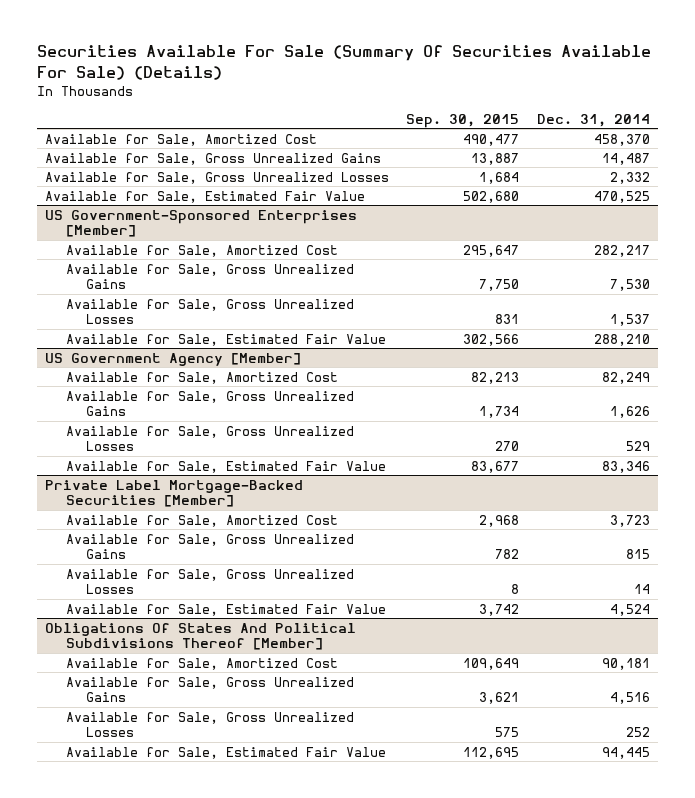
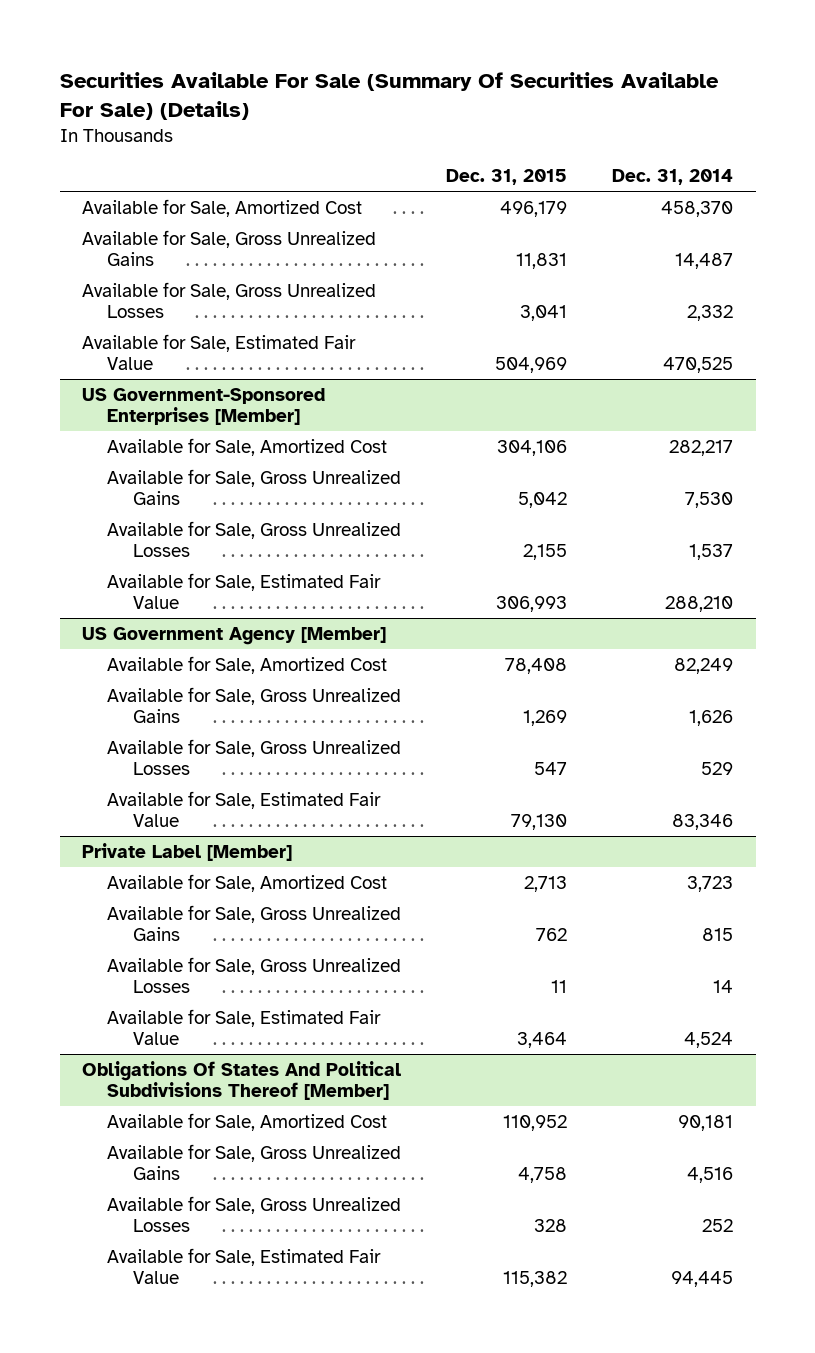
[406,113,520,128] Sep. 30, 2015 -> none
none -> [446,169,568,186] Dec. 31, 2015
[45,479,304,508] Private Label Mortgage-Backed Securities [Member] -> [81,842,292,861] Private Label [Member]

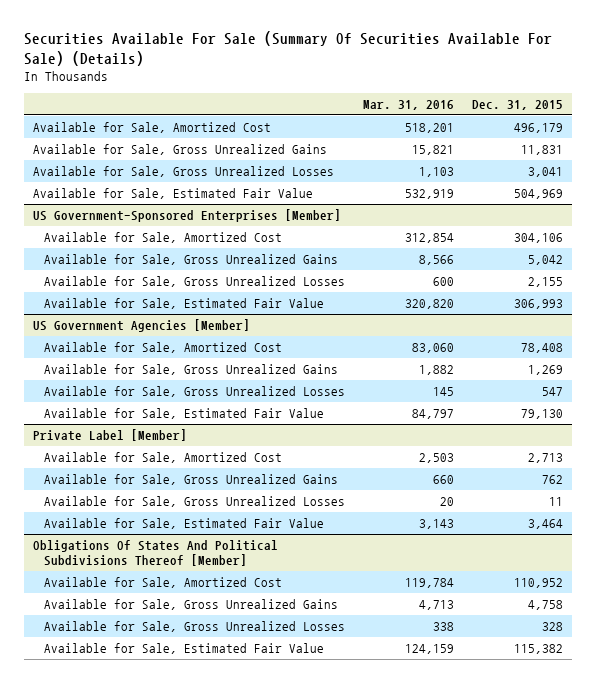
[612,169,734,186] Dec. 31, 2014 -> none
none -> [363,99,455,110] Mar. 31, 2016
[81,626,386,645] US Government Agency [Member] -> [32,319,250,333] US Government Agencies [Member]

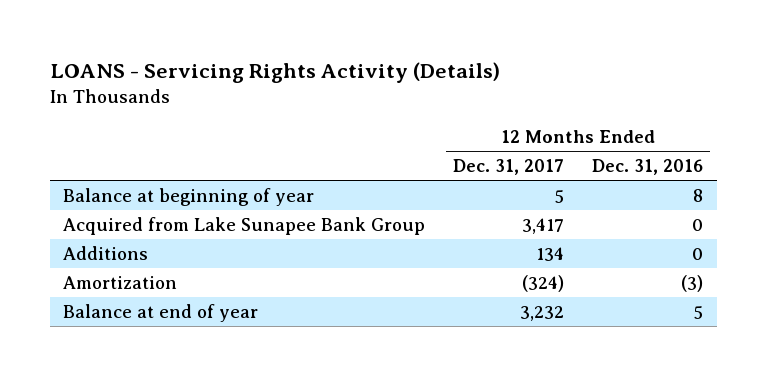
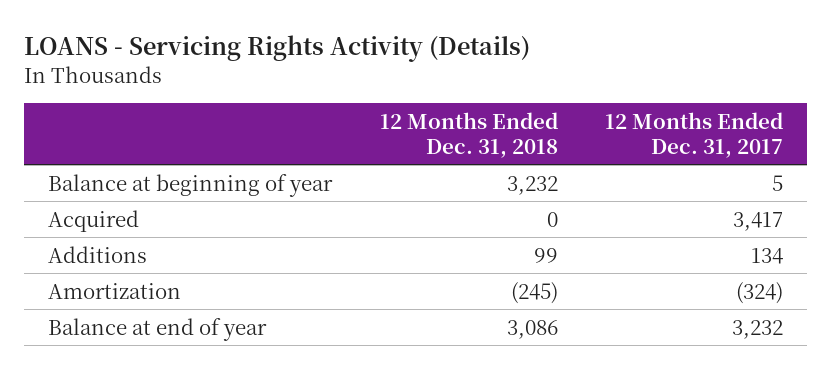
[592,159,704,176] Dec. 31, 2016 -> none
none -> [379,111,558,158] 12 Months Ended Dec. 31, 2018
[63,217,426,236] Acquired from Lake Sunapee Bank Group -> [47,209,139,232] Acquired

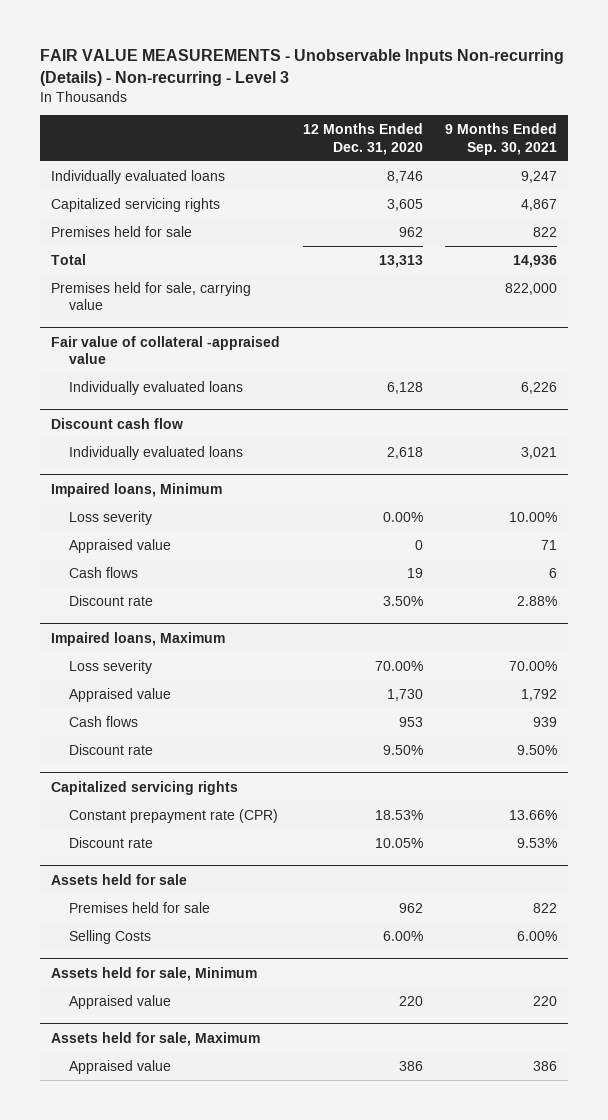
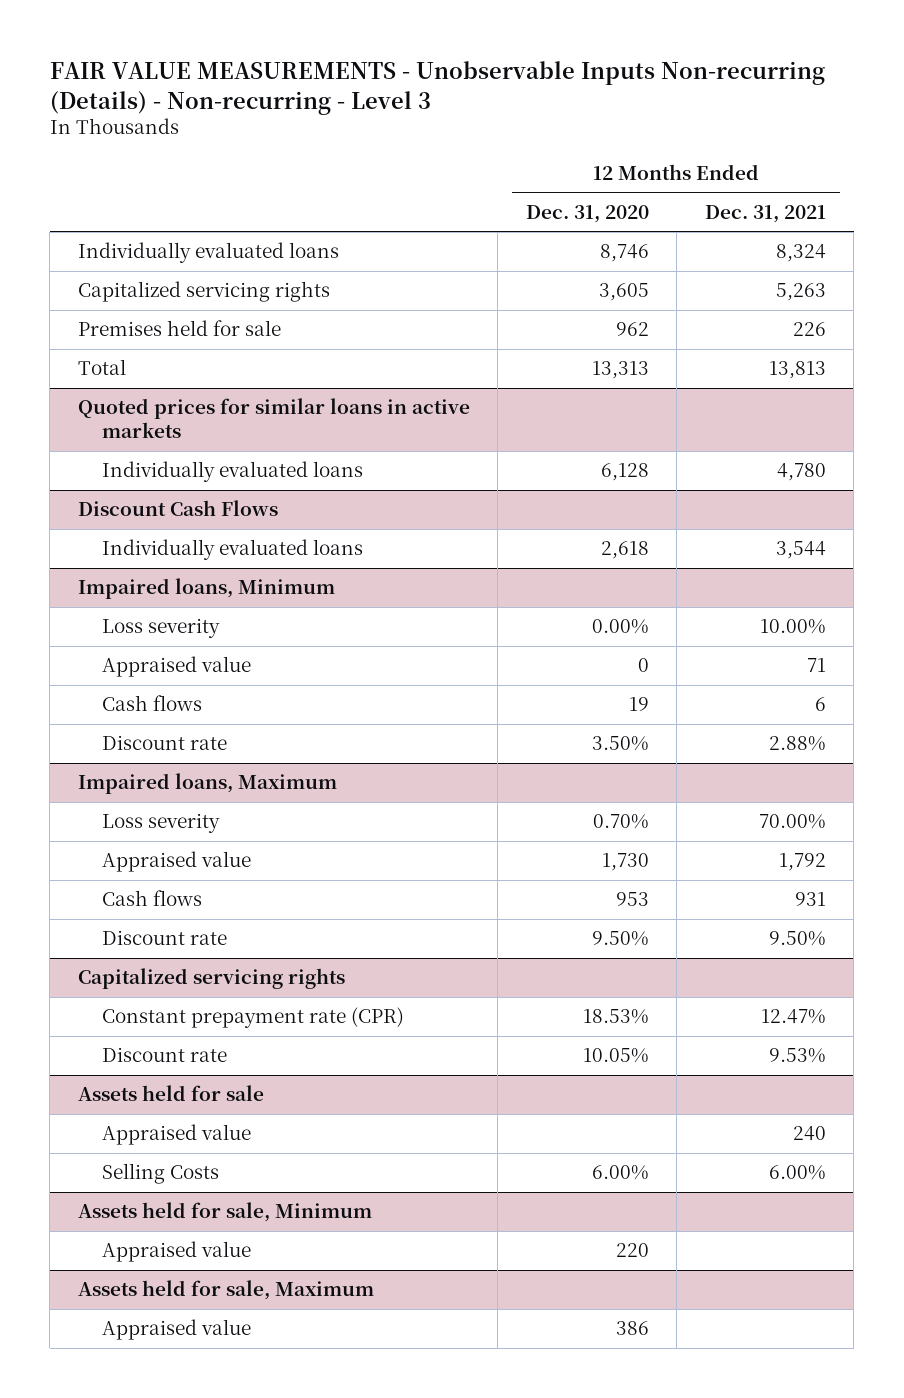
[444,123,557,155] 9 Months Ended Sep. 30, 2021 -> none
none -> [704,204,826,223] Dec. 31, 2021
[51,281,252,311] Premises held for sale, carrying value -> none
[51,335,281,365] Fair value of collateral -appraised value -> [77,398,470,439] Quoted prices for similar loans in active markets
[51,417,184,429] Discount cash flow -> [77,500,278,517] Discount Cash Flows
[374,660,423,671] 70.00% -> [592,814,649,830] 0.70%
[69,901,211,913] Premises held for sale -> none
none -> [102,1124,252,1146] Appraised value

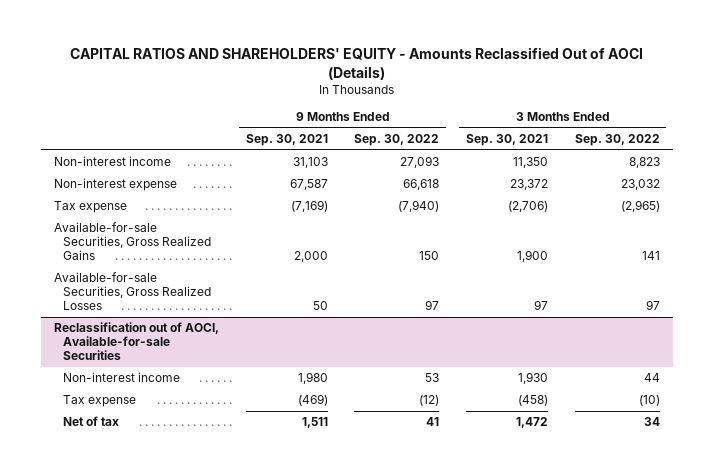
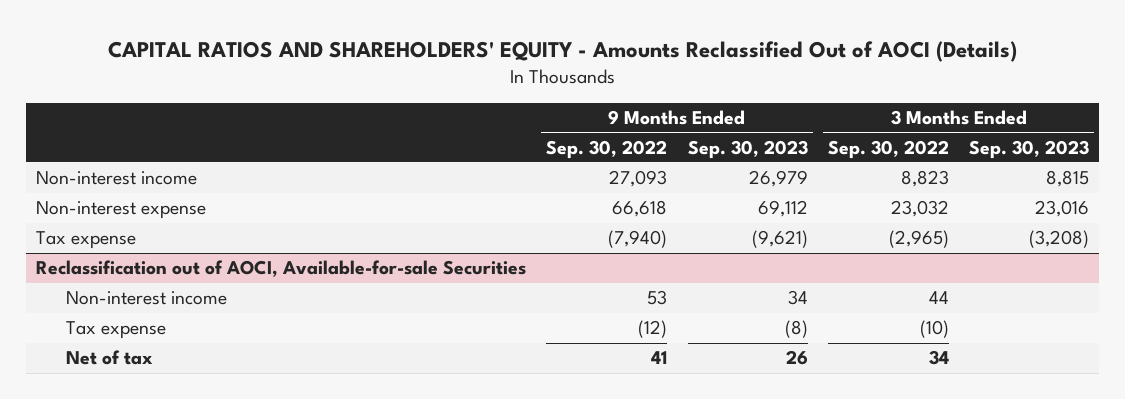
[245,134,328,147] Sep. 30, 2021 -> none
[466,134,549,147] Sep. 30, 2021 -> none
none -> [687,139,808,159] Sep. 30, 2023
none -> [969,139,1090,159] Sep. 30, 2023
[53,222,211,261] Available-for-sale Securities, Gross Realized Gains -> none
[53,272,211,311] Available-for-sale Securities, Gross Realized Losses -> none

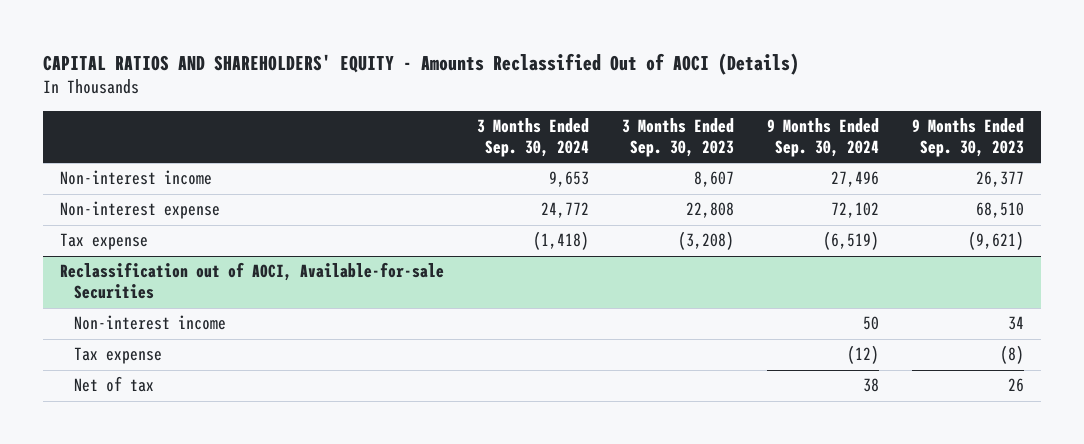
[546,139,668,159] Sep. 30, 2022 -> none
[827,139,949,159] Sep. 30, 2022 -> none
none -> [476,118,589,158] 3 Months Ended Sep. 30, 2024
none -> [767,118,880,158] 9 Months Ended Sep. 30, 2024
[748,170,808,188] 26,979 -> [976,171,1025,188] 26,377
[1046,170,1090,188] 8,815 -> [694,171,735,188] 8,607
[757,200,808,218] 69,112 -> [976,202,1025,219] 68,510
[1035,200,1090,218] 23,016 -> [686,202,735,219] 22,808

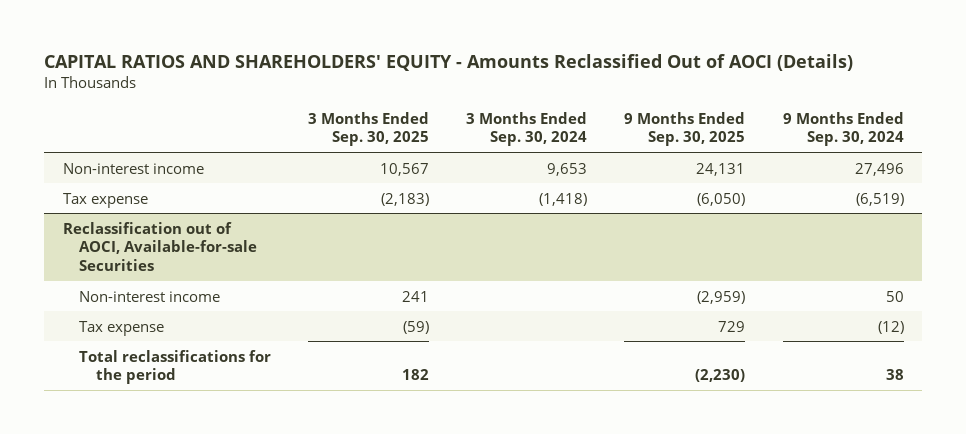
[622,118,735,158] 3 Months Ended Sep. 30, 2023 -> none
[912,118,1025,158] 9 Months Ended Sep. 30, 2023 -> none
none -> [308,111,430,147] 3 Months Ended Sep. 30, 2025
none -> [624,111,746,147] 9 Months Ended Sep. 30, 2025
[59,201,220,220] Non-interest expense -> none
[74,376,155,393] Net of tax -> [79,349,272,385] Total reclassifications for the period

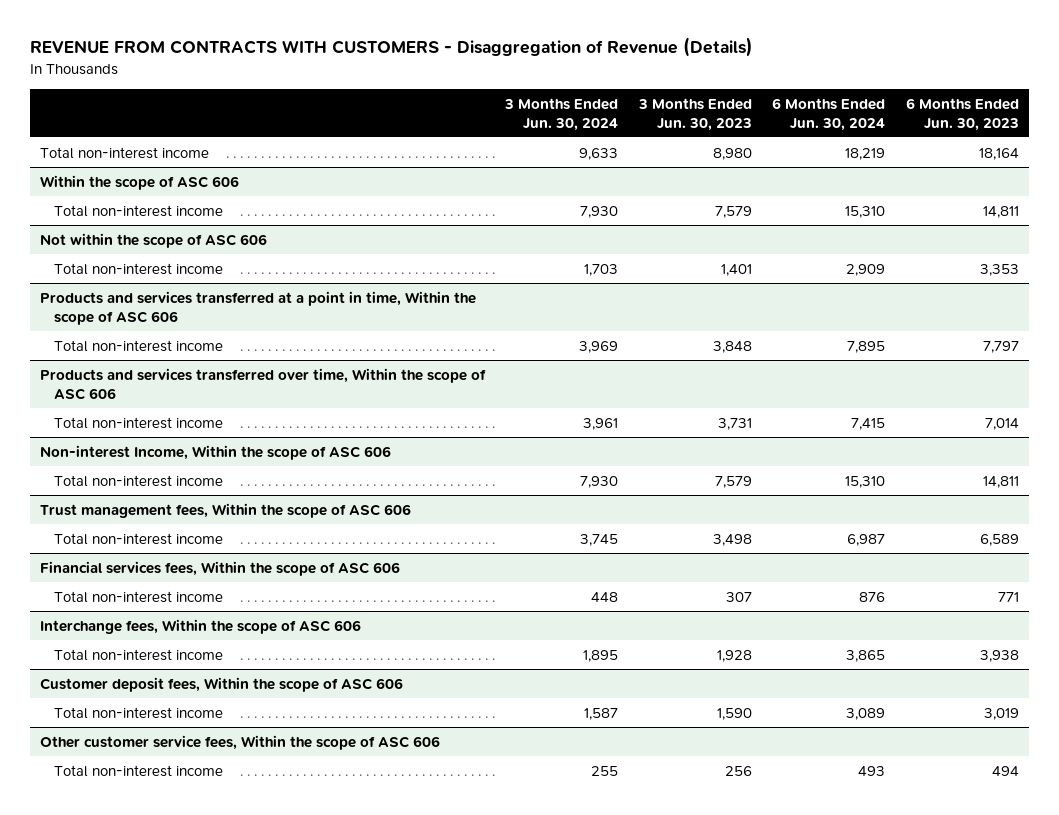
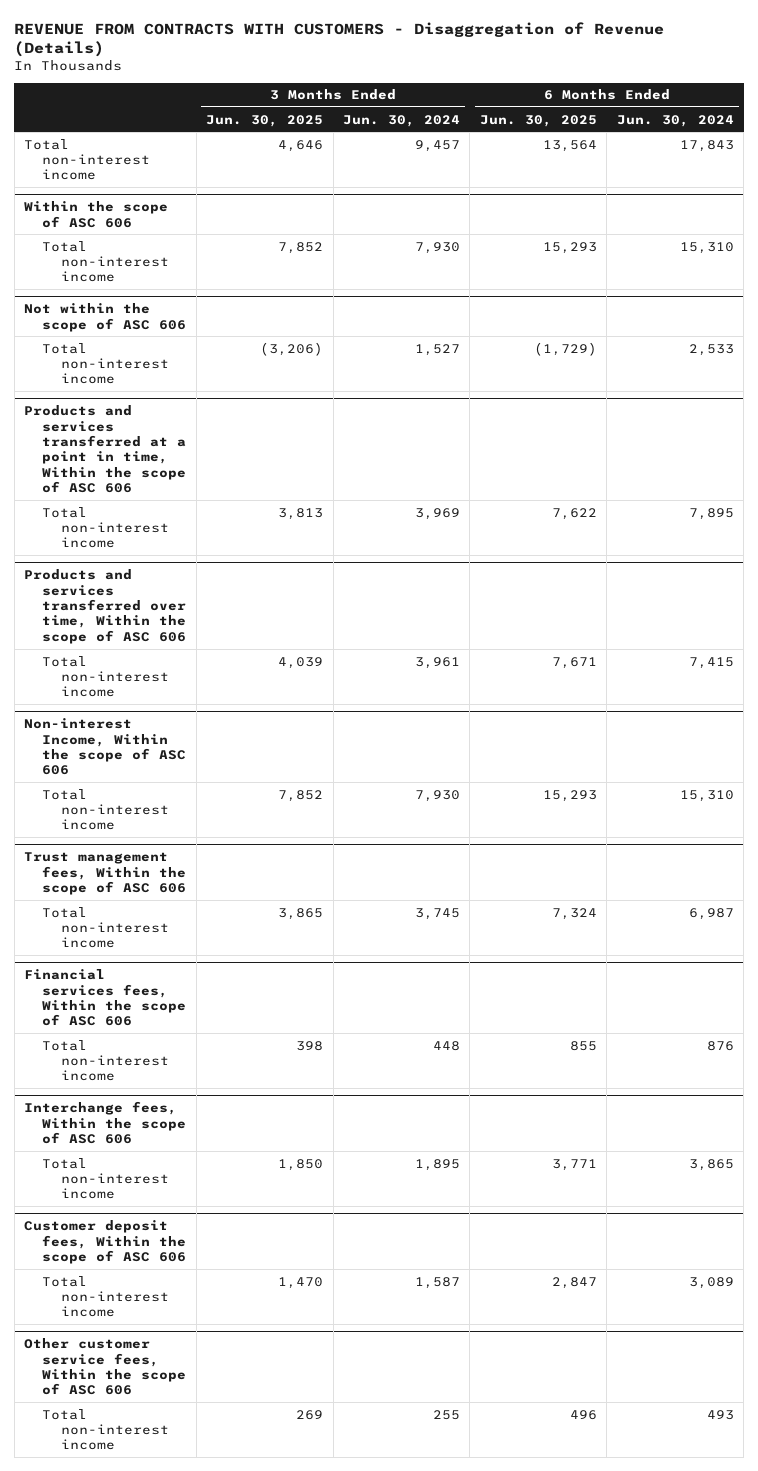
[637,97,752,131] 3 Months Ended Jun. 30, 2023 -> none
[905,97,1019,131] 6 Months Ended Jun. 30, 2023 -> none
none -> [206,114,324,127] Jun. 30, 2025
none -> [479,114,597,127] Jun. 30, 2025
[579,147,619,160] 9,633 -> [414,139,460,152] 9,457
[845,147,886,160] 18,219 -> [679,139,734,152] 17,843
[584,263,619,276] 1,703 -> [414,343,460,356] 1,527
[846,263,886,276] 2,909 -> [688,343,734,356] 2,533

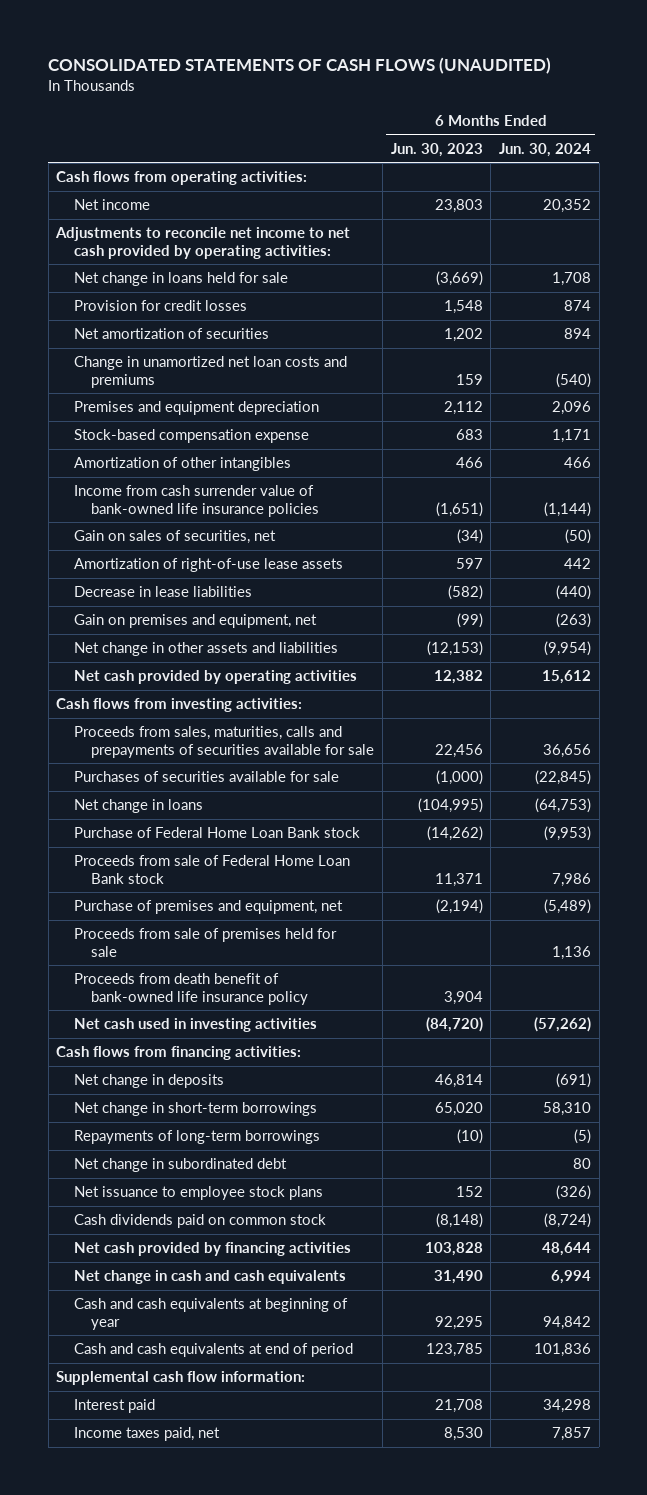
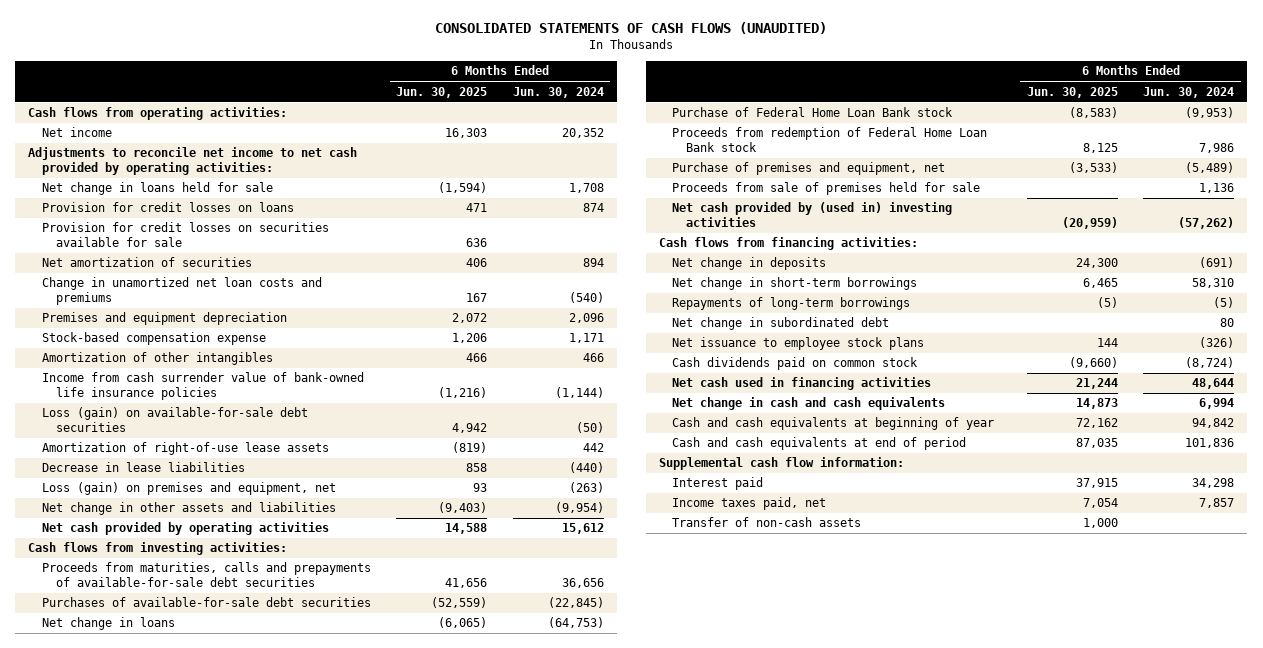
[390,142,483,157] Jun. 30, 2023 -> none
none -> [396,86,488,98] Jun. 30, 2025
[73,300,247,312] Provision for credit losses -> [41,202,294,213] Provision for credit losses on loans
none -> [41,222,329,247] Provision for credit losses on securities available for sale
[73,530,276,545] Gain on sales of securities, net -> [41,407,308,432] Loss (gain) on available-for-sale debt securities
[73,614,317,629] Gain on premises and equipment, net -> [41,482,336,496] Loss (gain) on premises and equipment, net
[73,726,375,758] Proceeds from sales, maturities, calls and prepayments of securities available for sale -> [41,562,371,587] Proceeds from maturities, calls and prepayments of available-for-sale debt securities
[73,771,339,783] Purchases of securities available for sale -> [41,597,371,608] Purchases of available-for-sale debt securities
[73,855,350,884] Proceeds from sale of Federal Home Loan Bank stock -> [672,127,988,152] Proceeds from redemption of Federal Home Loan Bank stock
[73,973,309,1005] Proceeds from death benefit of bank-owned life insurance policy -> none
[73,1018,317,1033] Net cash used in investing activities -> [672,202,953,227] Net cash provided by (used in) investing activities
[73,1242,351,1257] Net cash provided by financing activities -> [672,377,932,391] Net cash used in financing activities
none -> [672,517,862,528] Transfer of non-cash assets

